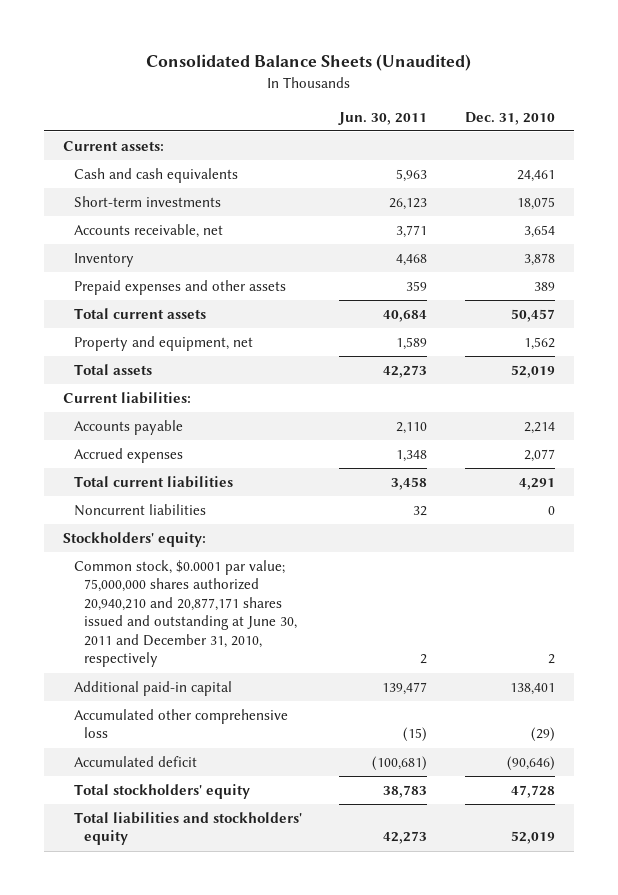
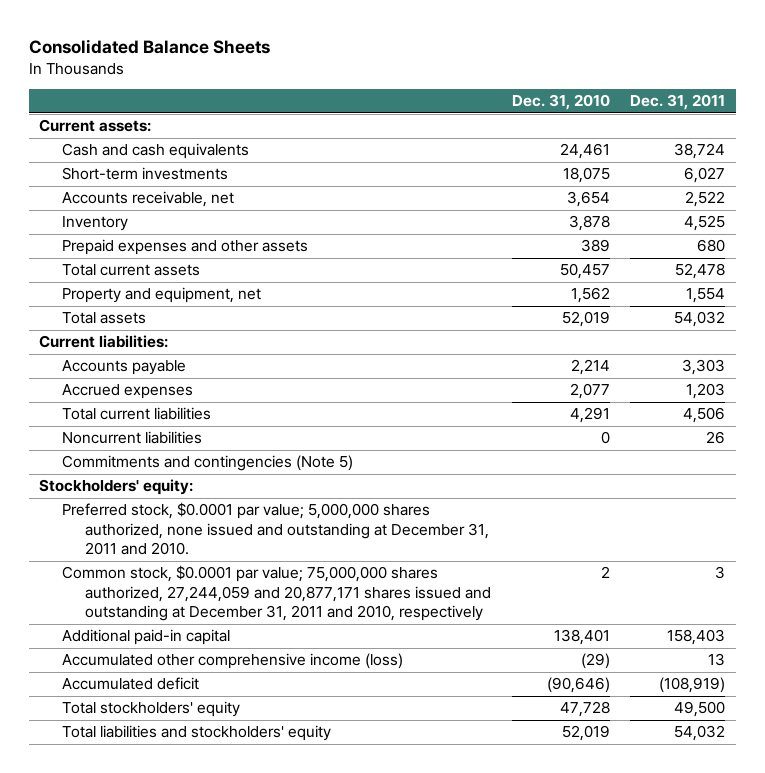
[145,54,471,72] Consolidated Balance Sheets (Unaudited) -> [28,38,270,54] Consolidated Balance Sheets
[338,111,428,125] Jun. 30, 2011 -> none
none -> [630,94,726,111] Dec. 31, 2011
none -> [62,455,354,472] Commitments and contingencies (Note 5)
none -> [62,502,490,556] Preferred stock, $0.0001 par value; 5,000,000 shares authorized, none issued and outstanding at December 31, 2011 and 2010.
[73,560,298,668] Common stock, $0.0001 par value; 75,000,000 shares authorized 20,940,210 and 20,877,171 shares issued and outstanding at June 30, 2011 and December 31, 2010, respectively -> [62,565,492,622] Common stock, $0.0001 par value; 75,000,000 shares authorized, 27,244,059 and 20,877,171 shares issued and outstanding at December 31, 2011 and 2010, respectively
[73,709,288,739] Accumulated other comprehensive loss -> [62,653,404,670] Accumulated other comprehensive income (loss)

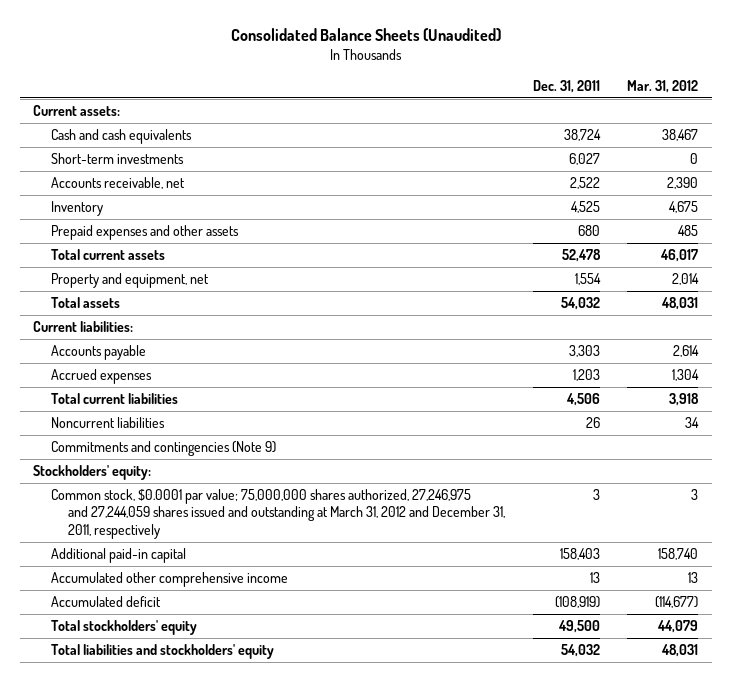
[28,38,270,54] Consolidated Balance Sheets -> [230,28,501,42] Consolidated Balance Sheets (Unaudited)
[511,94,610,111] Dec. 31, 2010 -> none
none -> [627,80,699,94] Mar. 31, 2012
[62,455,354,472] Commitments and contingencies (Note 5) -> [50,440,276,456] Commitments and contingencies (Note 9)
[62,502,490,556] Preferred stock, $0.0001 par value; 5,000,000 shares authorized, none issued and outstanding at December 31, 2011 and 2010. -> none
[62,565,492,622] Common stock, $0.0001 par value; 75,000,000 shares authorized, 27,244,059 and 20,877,171 shares issued and outstanding at December 31, 2011 and 2010, respectively -> [50,488,506,539] Common stock, $0.0001 par value; 75,000,000 shares authorized, 27,246,975 and 27,244,059 shares issued and outstanding at March 31, 2012 and December 31, 2011, respectively
[62,653,404,670] Accumulated other comprehensive income (loss) -> [50,571,288,587] Accumulated other comprehensive income

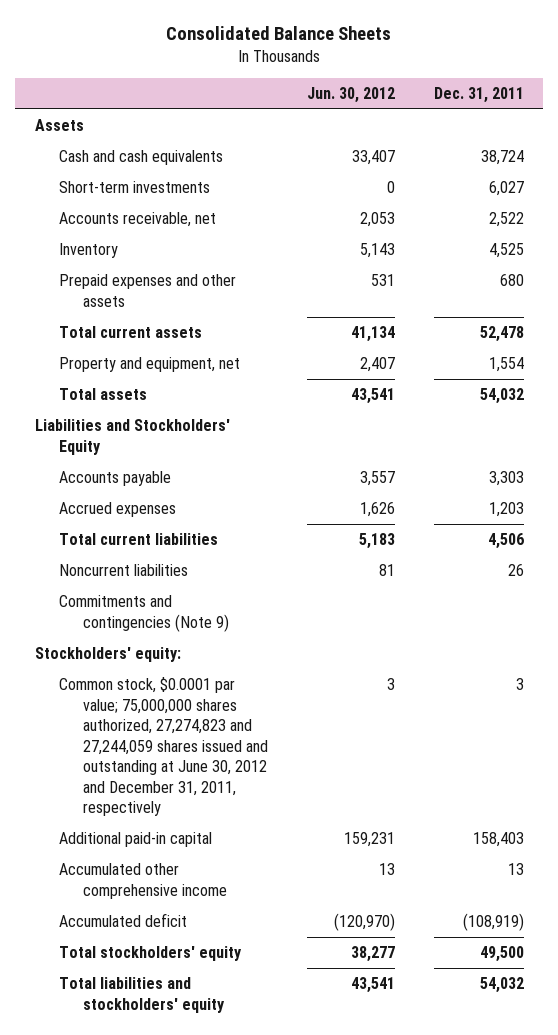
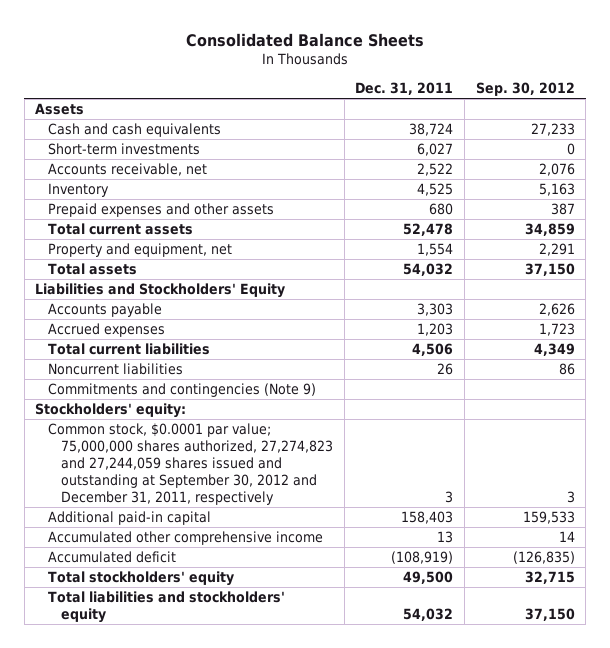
[306,86,395,103] Jun. 30, 2012 -> none
none -> [475,82,575,97] Sep. 30, 2012
[58,677,269,817] Common stock, $0.0001 par value; 75,000,000 shares authorized, 27,274,823 and 27,244,059 shares issued and outstanding at June 30, 2012 and December 31, 2011, respectively -> [48,423,334,505] Common stock, $0.0001 par value; 75,000,000 shares authorized, 27,274,823 and 27,244,059 shares issued and outstanding at September 30, 2012 and December 31, 2011, respectively

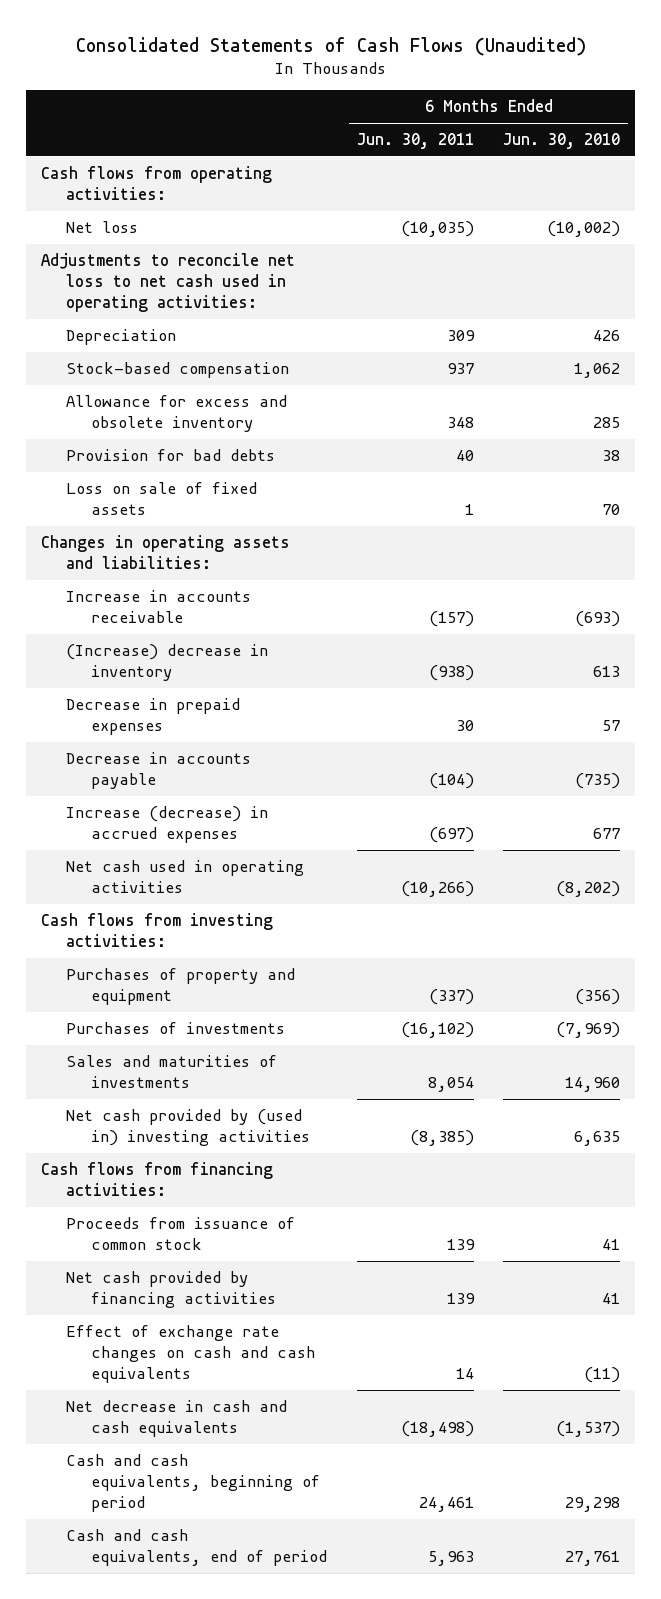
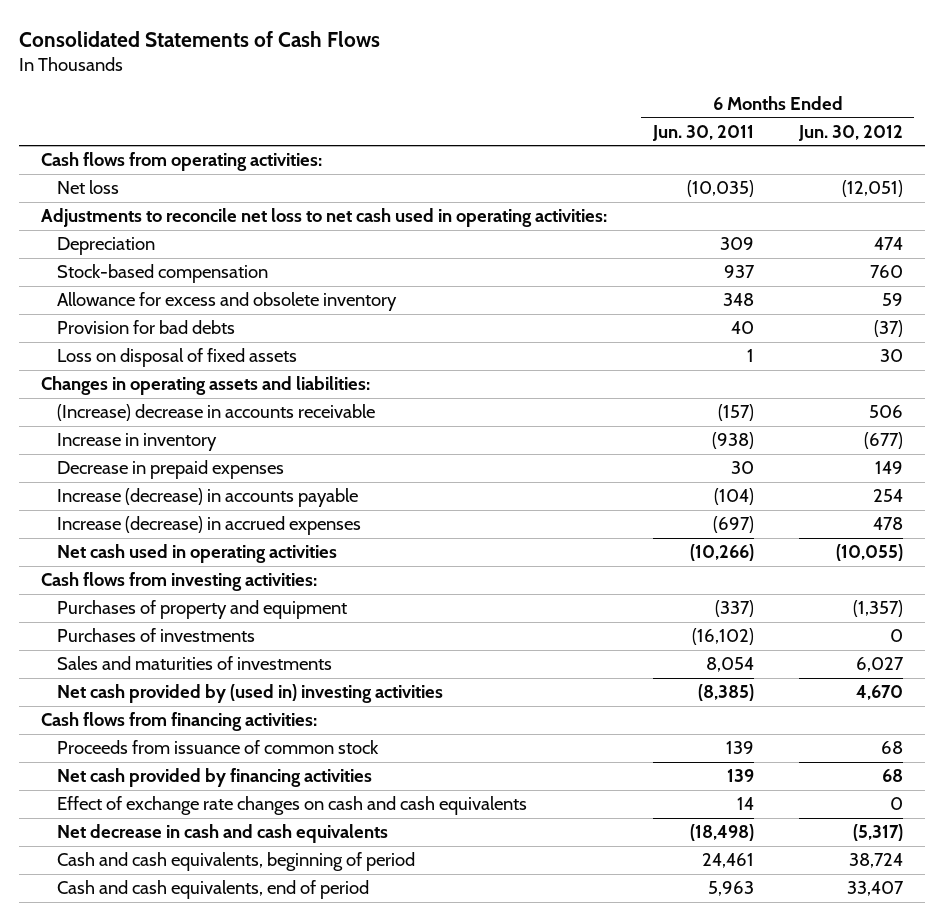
[75,36,586,56] Consolidated Statements of Cash Flows (Unaudited) -> [18,30,380,47] Consolidated Statements of Cash Flows
[503,133,621,150] Jun. 30, 2010 -> none
none -> [797,124,903,141] Jun. 30, 2012
[66,481,258,515] Loss on sale of fixed assets -> [57,348,298,368] Loss on disposal of fixed assets
[66,589,252,623] Increase in accounts receivable -> [57,404,376,422] (Increase) decrease in accounts receivable
[66,643,269,681] (Increase) decrease in inventory -> [57,433,218,452] Increase in inventory
[66,751,252,789] Decrease in accounts payable -> [57,488,359,508] Increase (decrease) in accounts payable

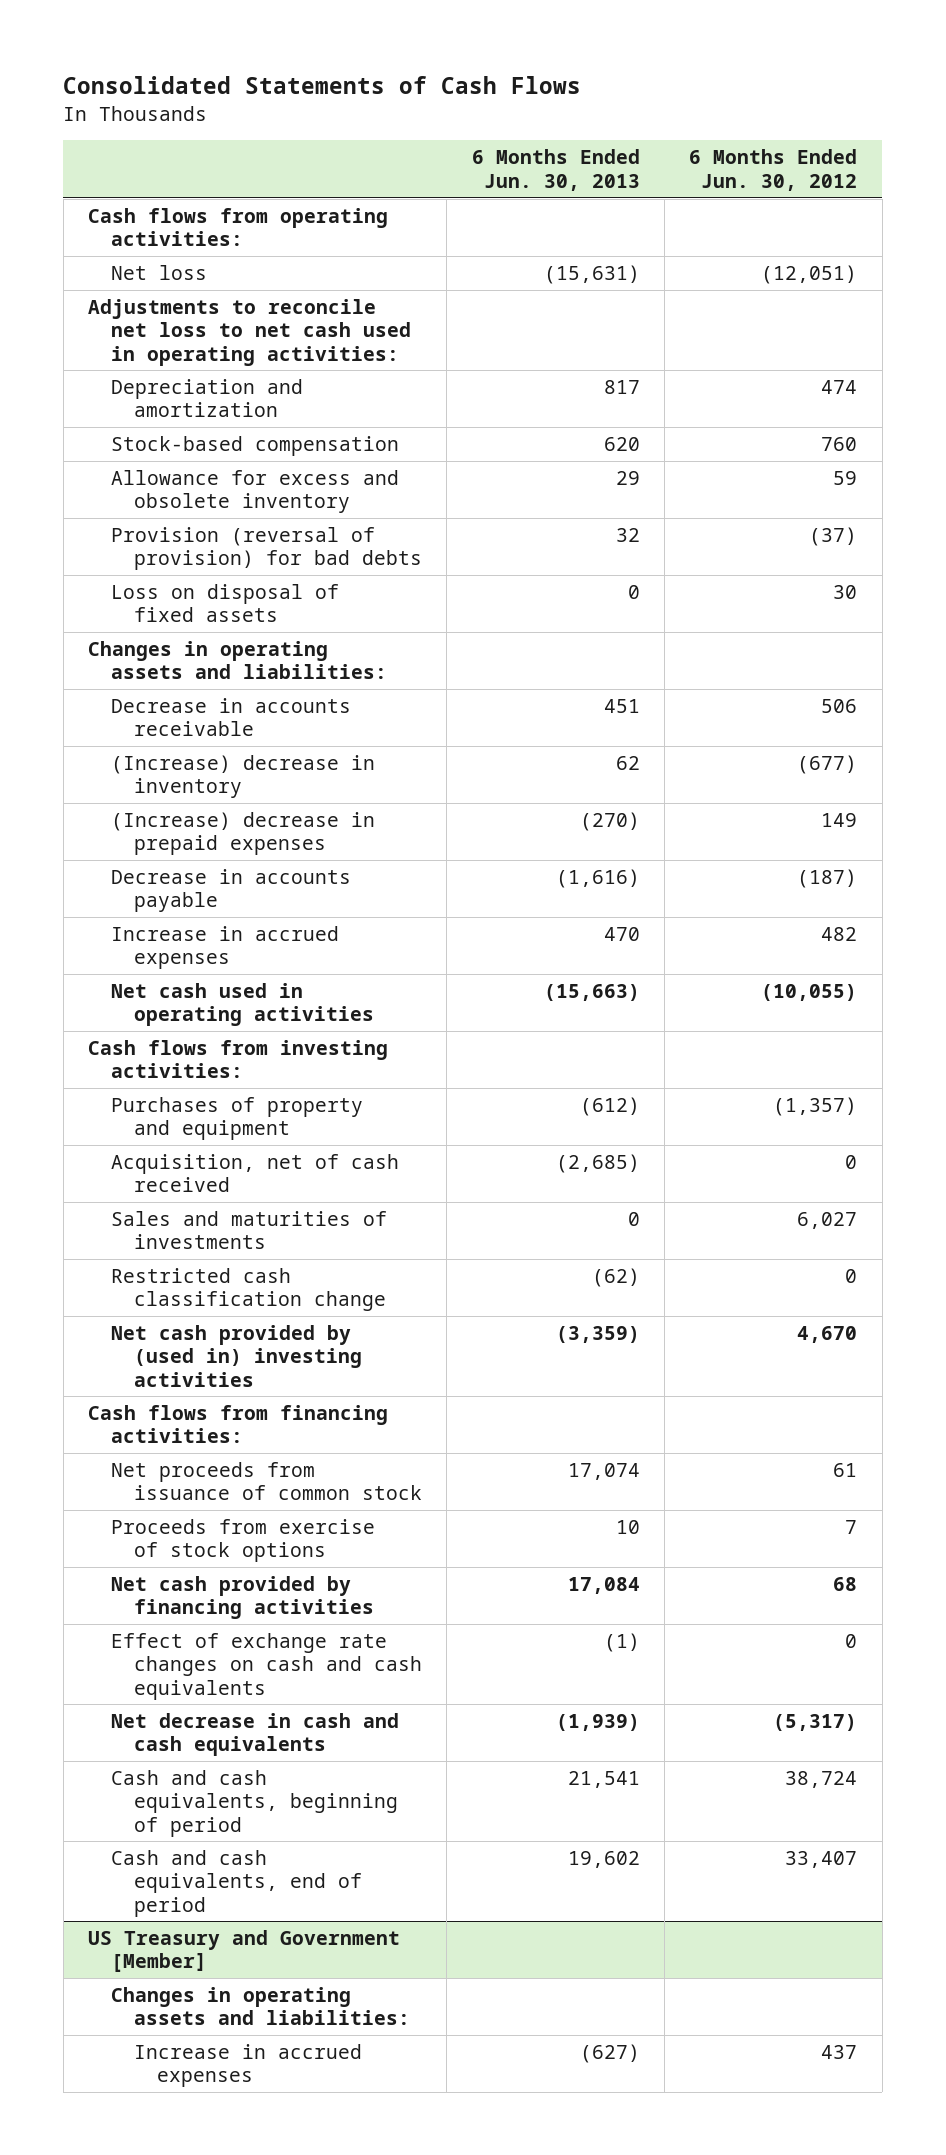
[651,124,754,141] Jun. 30, 2011 -> none
none -> [471,149,640,191] 6 Months Ended Jun. 30, 2013
[57,237,156,256] Depreciation -> [111,378,304,418] Depreciation and amortization
[57,320,236,335] Provision for bad debts -> [111,526,422,571] Provision (reversal of provision) for bad debts
[57,404,376,422] (Increase) decrease in accounts receivable -> [111,697,352,737] Decrease in accounts receivable
[57,433,218,452] Increase in inventory -> [111,754,376,799] (Increase) decrease in inventory
[57,460,285,480] Decrease in prepaid expenses -> [111,811,376,856] (Increase) decrease in prepaid expenses
[57,488,359,508] Increase (decrease) in accounts payable -> [111,868,352,913] Decrease in accounts payable
[872,489,903,503] 254 -> [797,868,858,888] (187)
[57,516,362,536] Increase (decrease) in accrued expenses -> [111,925,340,970] Increase in accrued expenses
[872,517,903,531] 478 -> [821,926,858,941] 482
[57,628,256,643] Purchases of investments -> none
none -> [111,1153,400,1193] Acquisition, net of cash received
none -> [111,1267,386,1312] Restricted cash classification change
[57,740,380,755] Proceeds from issuance of common stock -> [111,1461,422,1501] Net proceeds from issuance of common stock
[880,741,903,755] 68 -> [833,1462,858,1477] 61
none -> [111,1518,376,1563] Proceeds from exercise of stock options
none -> [88,1929,401,1973] US Treasury and Government [Member]
none -> [111,1986,410,2026] Changes in operating assets and liabilities:
none -> [133,2043,362,2088] Increase in accrued expenses

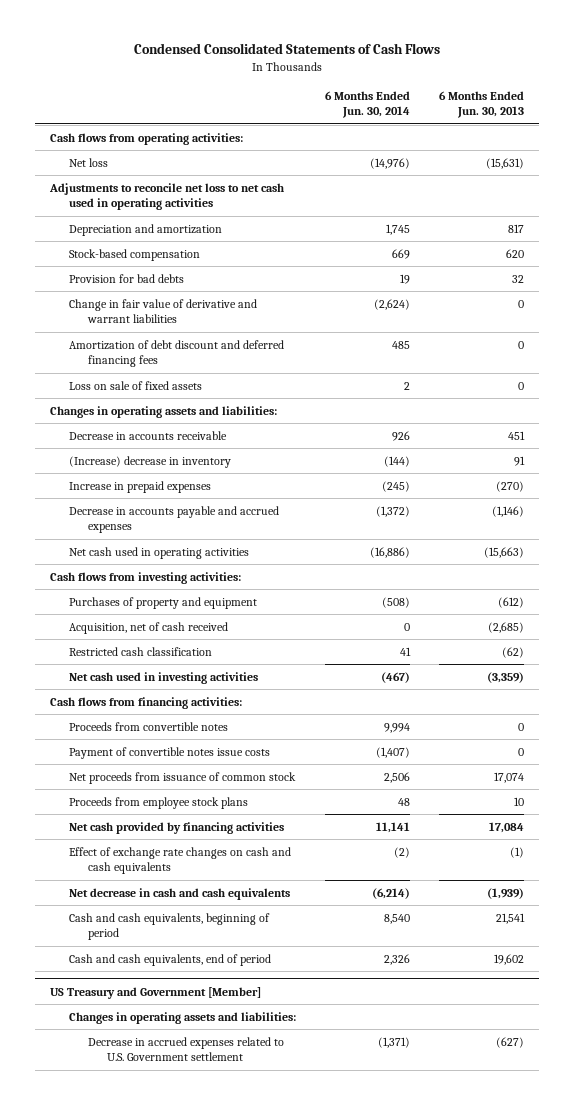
[63,76,582,95] Consolidated Statements of Cash Flows -> [133,43,440,55] Condensed Consolidated Statements of Cash Flows
[689,149,858,191] 6 Months Ended Jun. 30, 2012 -> none
none -> [325,90,411,119] 6 Months Ended Jun. 30, 2014
[88,298,412,366] Adjustments to reconcile net loss to net cash used in operating activities: -> [48,182,284,211] Adjustments to reconcile net loss to net cash used in operating activities
[111,469,400,514] Allowance for excess and obsolete inventory -> none
[111,526,422,571] Provision (reversal of provision) for bad debts -> [68,273,184,283] Provision for bad debts
none -> [68,298,257,324] Change in fair value of derivative and warrant liabilities
none -> [68,339,284,368] Amortization of debt discount and deferred financing fees
[111,583,340,623] Loss on disposal of fixed assets -> [68,380,202,390] Loss on sale of fixed assets
[111,925,340,970] Increase in accrued expenses -> none
[615,755,640,770] 62 -> [514,455,526,466] 91
[111,811,376,856] (Increase) decrease in prepaid expenses -> [68,480,211,493] Increase in prepaid expenses
[111,868,352,913] Decrease in accounts payable -> [68,505,279,534] Decrease in accounts payable and accrued expenses
[555,868,640,888] (1,616) -> [492,505,525,517] (1,146)
[111,1210,388,1250] Sales and maturities of investments -> none
[111,1267,386,1312] Restricted cash classification change -> [68,646,212,656] Restricted cash classification
[111,1324,362,1387] Net cash provided by (used in) investing activities -> [68,671,258,684] Net cash used in investing activities
none -> [68,721,228,731] Proceeds from convertible notes
none -> [68,746,270,759] Payment of convertible notes issue costs
[111,1518,376,1563] Proceeds from exercise of stock options -> [68,796,248,809] Proceeds from employee stock plans
[133,2043,362,2088] Increase in accrued expenses -> [88,1036,285,1062] Decrease in accrued expenses related to U.S. Government settlement

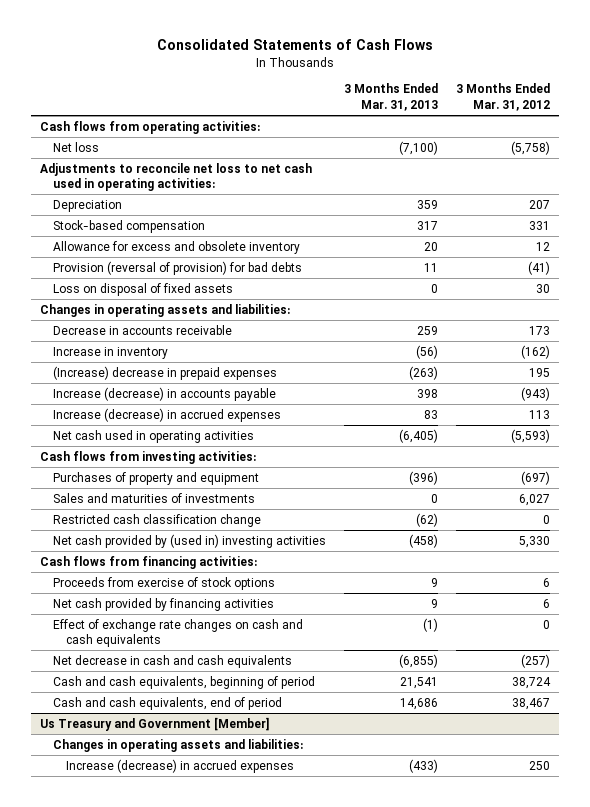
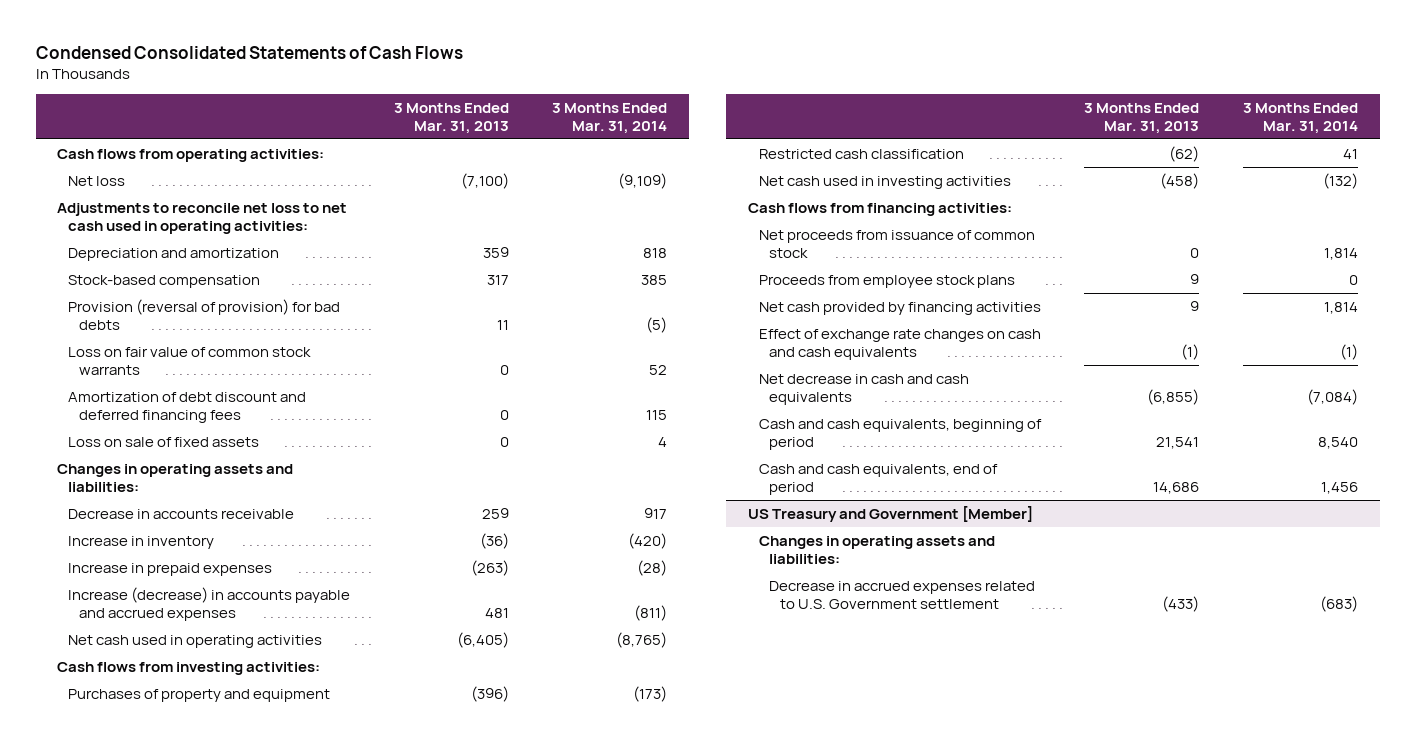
[157,39,434,51] Consolidated Statements of Cash Flows -> [35,45,463,59] Condensed Consolidated Statements of Cash Flows
[456,83,551,112] 3 Months Ended Mar. 31, 2012 -> none
none -> [552,102,668,134] 3 Months Ended Mar. 31, 2014
[53,199,123,212] Depreciation -> [68,247,280,261] Depreciation and amortization
[53,240,301,254] Allowance for excess and obsolete inventory -> none
none -> [68,346,312,376] Loss on fair value of common stock warrants
none -> [68,391,307,424] Amortization of debt discount and deferred financing fees
[53,282,234,296] Loss on disposal of fixed assets -> [68,436,260,447] Loss on sale of fixed assets
[53,407,282,422] Increase (decrease) in accrued expenses -> none
[416,344,439,359] (56) -> [479,532,509,549] (36)
[53,365,278,380] (Increase) decrease in prepaid expenses -> [68,562,273,576] Increase in prepaid expenses
[53,386,277,401] Increase (decrease) in accounts payable -> [68,586,351,622] Increase (decrease) in accounts payable and accrued expenses
[417,388,439,398] 398 -> [484,608,509,619] 481
[53,492,256,503] Sales and maturities of investments -> none
[53,513,262,527] Restricted cash classification change -> [758,148,964,159] Restricted cash classification
[53,533,327,548] Net cash provided by (used in) investing activities -> [758,175,1011,189] Net cash used in investing activities
none -> [758,229,1035,259] Net proceeds from issuance of common stock
[53,576,276,590] Proceeds from exercise of stock options -> [758,274,1015,288] Proceeds from employee stock plans
[40,716,271,731] Us Treasury and Government [Member] -> [748,505,1034,522] US Treasury and Government [Member]
[66,758,295,773] Increase (decrease) in accrued expenses -> [769,580,1036,610] Decrease in accrued expenses related to U.S. Government settlement

